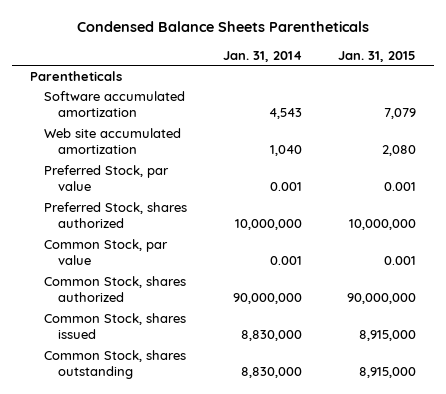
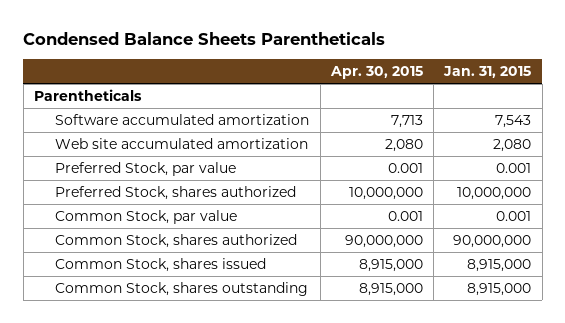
[223,50,303,62] Jan. 31, 2014 -> none
none -> [329,66,423,80] Apr. 30, 2015
[383,107,416,119] 7,079 -> [495,114,532,128] 7,543

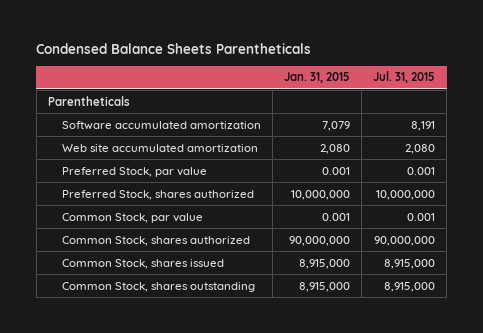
[329,66,423,80] Apr. 30, 2015 -> none
none -> [373,71,436,84] Jul. 31, 2015
[495,114,532,128] 7,543 -> [321,120,350,131] 7,079

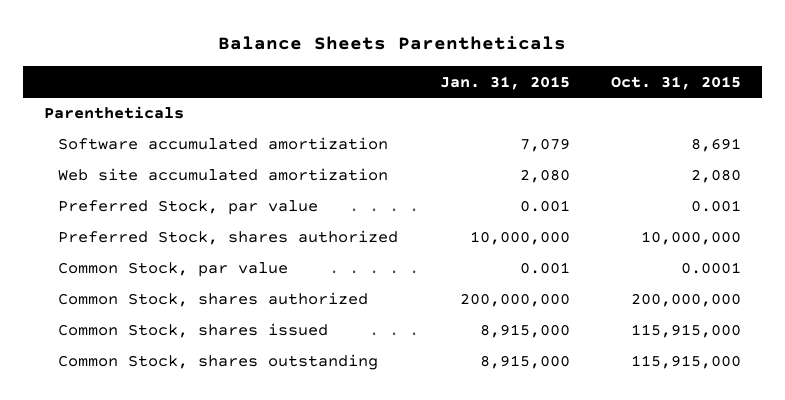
[36,43,312,55] Condensed Balance Sheets Parentheticals -> [218,36,567,51] Balance Sheets Parentheticals
[373,71,436,84] Jul. 31, 2015 -> none
none -> [611,75,742,90] Oct. 31, 2015
[288,235,350,246] 90,000,000 -> [459,293,570,308] 200,000,000

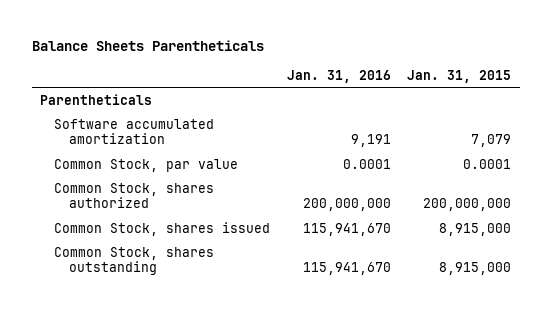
[611,75,742,90] Oct. 31, 2015 -> none
none -> [286,69,391,83] Jan. 31, 2016
[58,168,389,182] Web site accumulated amortization -> none
[58,200,319,216] Preferred Stock, par value -> none
[58,230,399,246] Preferred Stock, shares authorized -> none
[519,262,570,275] 0.001 -> [463,158,512,169] 0.0001

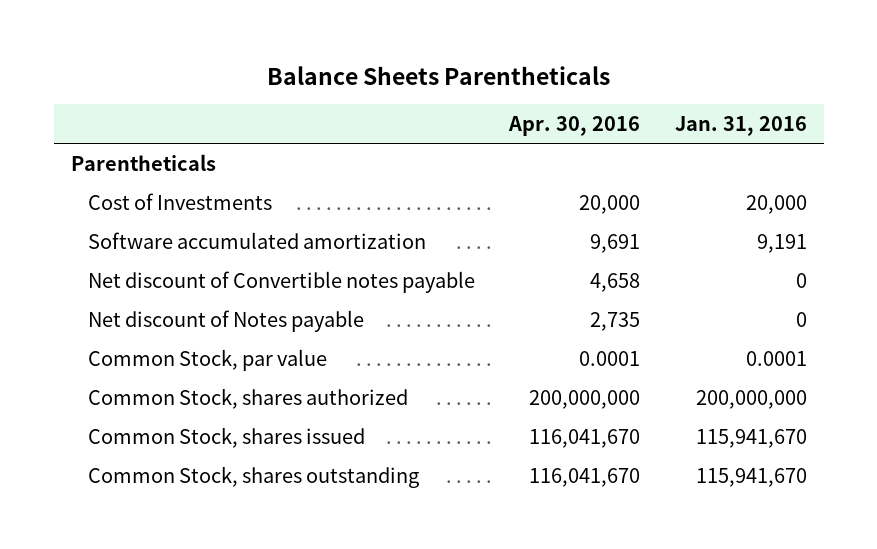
[407,69,512,83] Jan. 31, 2015 -> none
none -> [508,115,641,136] Apr. 30, 2016
none -> [87,192,272,210] Cost of Investments
none -> [87,270,475,293] Net discount of Convertible notes payable
none -> [87,309,364,332] Net discount of Notes payable

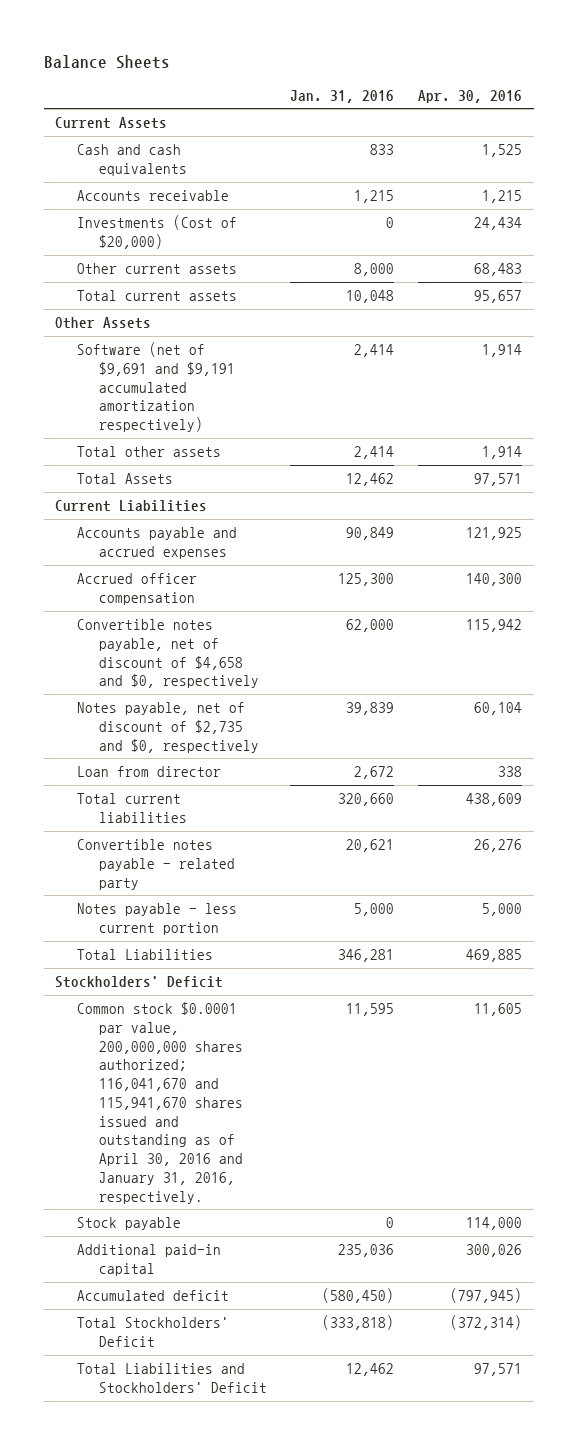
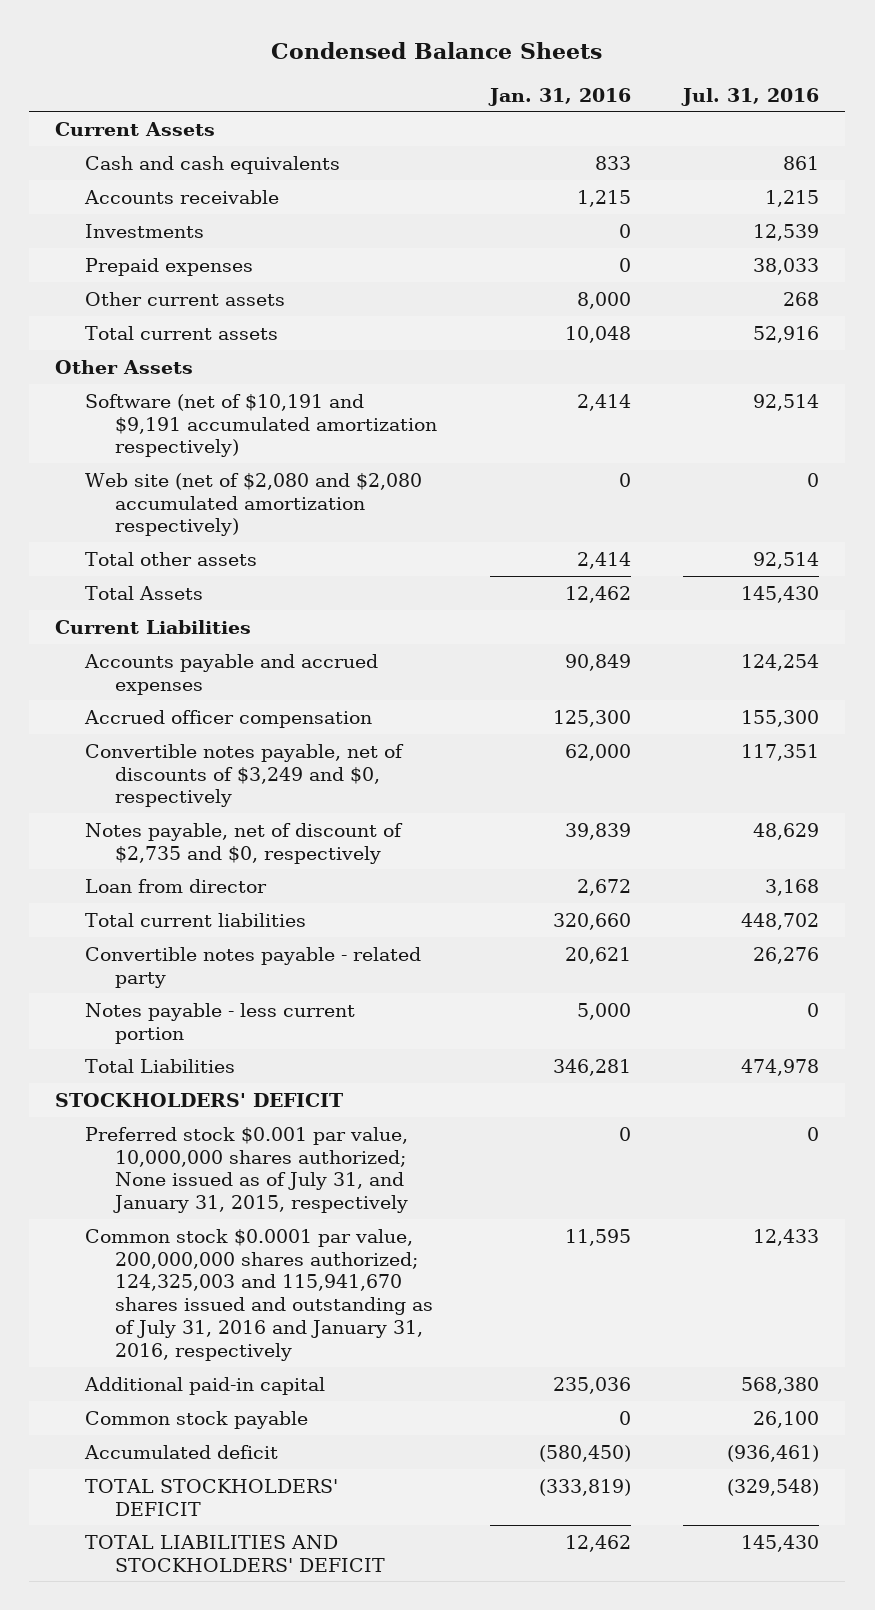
[43,54,170,69] Balance Sheets -> [271,41,603,59] Condensed Balance Sheets
[417,89,522,103] Apr. 30, 2016 -> none
none -> [681,87,820,106] Jul. 31, 2016
[77,215,238,249] Investments (Cost of $20,000) -> [85,223,205,238] Investments
none -> [85,257,254,276] Prepaid expenses
[77,342,235,433] Software (net of $9,691 and $9,191 accumulated amortization respectively) -> [85,393,437,458] Software (net of $10,191 and $9,191 accumulated amortization respectively)
none -> [85,472,423,537] Web site (net of $2,080 and $2,080 accumulated amortization respectively)
[77,619,259,689] Convertible notes payable, net of discount of $4,658 and $0, respectively -> [85,743,405,808] Convertible notes payable, net of discounts of $3,249 and $0, respectively
[77,1217,182,1231] Stock payable -> none
[55,976,224,989] Stockholders' Deficit -> [55,1092,344,1107] STOCKHOLDERS' DEFICIT
none -> [85,1126,409,1214] Preferred stock $0.001 par value, 10,000,000 shares authorized; None issued as of July 31, and January 31, 2015, respectively
[77,1002,243,1204] Common stock $0.0001 par value, 200,000,000 shares authorized; 116,041,670 and 115,941,670 shares issued and outstanding as of April 30, 2016 and January 31, 2016, respectively. -> [85,1228,433,1361] Common stock $0.0001 par value, 200,000,000 shares authorized; 124,325,003 and 115,941,670 shares issued and outstanding as of July 31, 2016 and January 31, 2016, respectively
none -> [85,1410,309,1429] Common stock payable
[77,1317,230,1347] Total Stockholders' Deficit -> [85,1478,339,1516] TOTAL STOCKHOLDERS' DEFICIT
[322,1315,395,1331] (333,818) -> [538,1478,631,1496] (333,819)
[77,1363,267,1393] Total Liabilities and Stockholders' Deficit -> [85,1534,385,1572] TOTAL LIABILITIES AND STOCKHOLDERS' DEFICIT

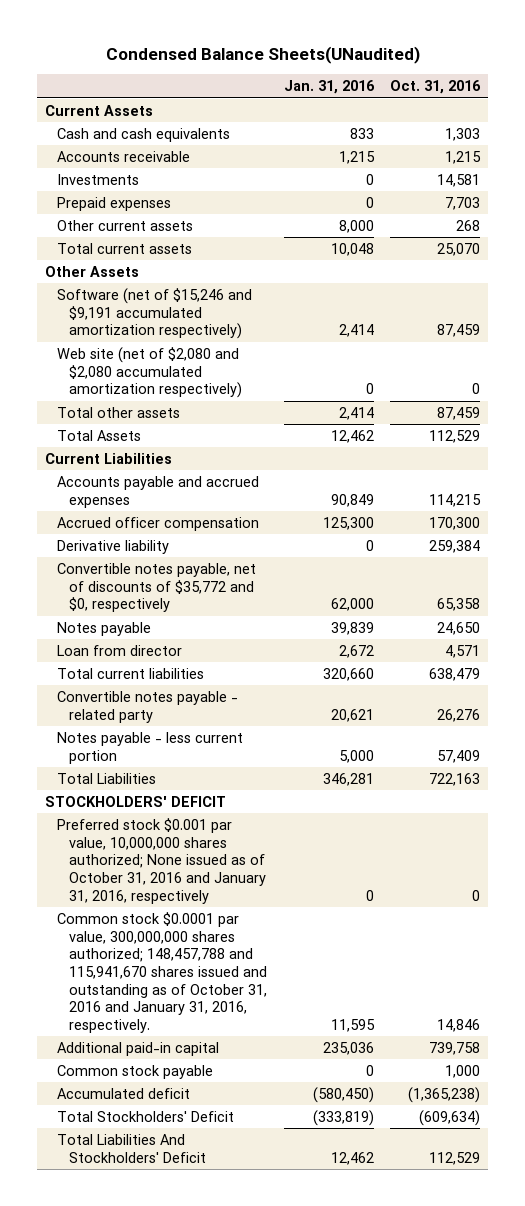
[271,41,603,59] Condensed Balance Sheets -> [105,45,420,64] Condensed Balance Sheets(UNaudited)
[681,87,820,106] Jul. 31, 2016 -> none
none -> [390,80,482,95] Oct. 31, 2016
[85,393,437,458] Software (net of $10,191 and $9,191 accumulated amortization respectively) -> [56,287,252,340] Software (net of $15,246 and $9,191 accumulated amortization respectively)
none -> [56,539,169,554] Derivative liability
[85,743,405,808] Convertible notes payable, net of discounts of $3,249 and $0, respectively -> [56,562,256,613] Convertible notes payable, net of discounts of $35,772 and $0, respectively
[85,822,404,864] Notes payable, net of discount of $2,735 and $0, respectively -> [56,621,151,636] Notes payable
[85,1126,409,1214] Preferred stock $0.001 par value, 10,000,000 shares authorized; None issued as of July 31, and January 31, 2015, respectively -> [56,817,267,904] Preferred stock $0.001 par value, 10,000,000 shares authorized; None issued as of October 31, 2016 and January 31, 2016, respectively
[85,1228,433,1361] Common stock $0.0001 par value, 200,000,000 shares authorized; 124,325,003 and 115,941,670 shares issued and outstanding as of July 31, 2016 and January 31, 2016, respectively -> [56,911,268,1033] Common stock $0.0001 par value, 300,000,000 shares authorized; 148,457,788 and 115,941,670 shares issued and outstanding as of October 31, 2016 and January 31, 2016, respectively.
[85,1478,339,1516] TOTAL STOCKHOLDERS' DEFICIT -> [56,1110,234,1122] Total Stockholders' Deficit
[85,1534,385,1572] TOTAL LIABILITIES AND STOCKHOLDERS' DEFICIT -> [56,1133,207,1163] Total Liabilities And Stockholders' Deficit

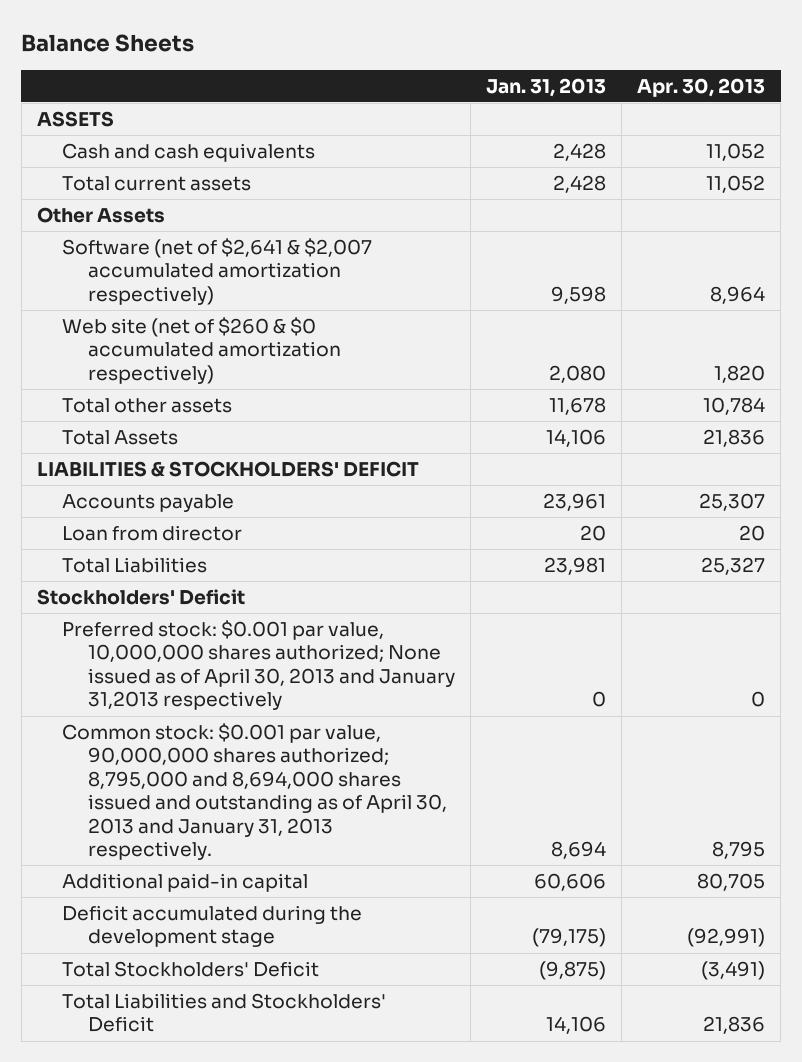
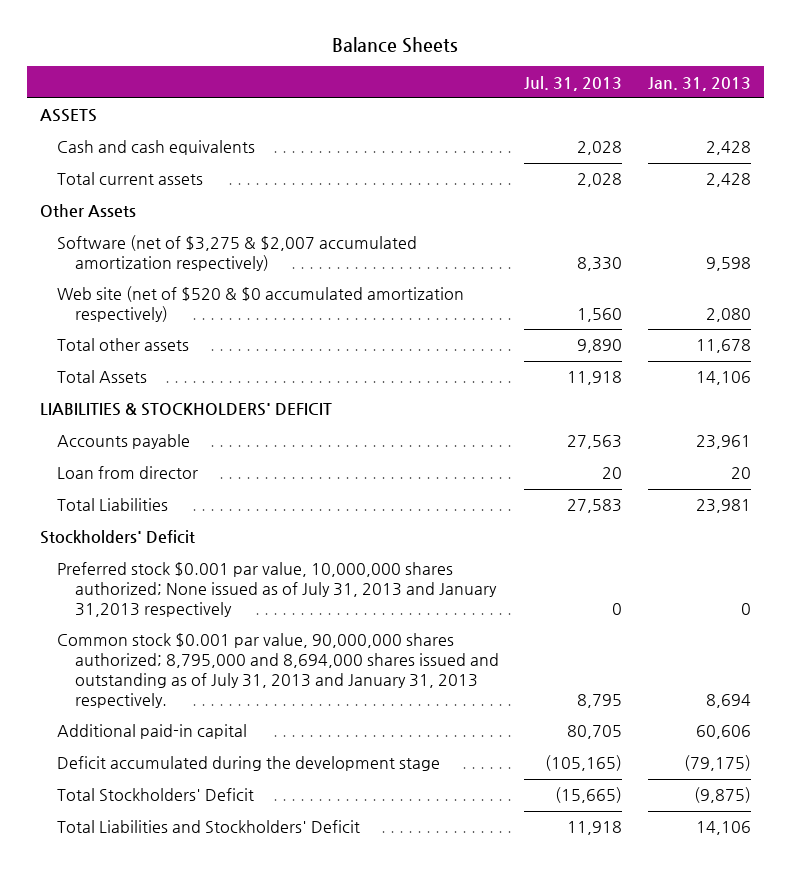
[637,77,766,97] Apr. 30, 2013 -> none
none -> [524,75,623,91] Jul. 31, 2013
[62,238,373,305] Software (net of $2,641 & $2,007 accumulated amortization respectively) -> [57,235,418,272] Software (net of $3,275 & $2,007 accumulated amortization respectively)
[62,317,342,384] Web site (net of $260 & $0 accumulated amortization respectively) -> [57,286,465,323] Web site (net of $520 & $0 accumulated amortization respectively)
[62,620,456,711] Preferred stock: $0.001 par value, 10,000,000 shares authorized; None issued as of April 30, 2013 and January 31,2013 respectively -> [57,562,497,618] Preferred stock $0.001 par value, 10,000,000 shares authorized; None issued as of July 31, 2013 and January 31,2013 respectively
[62,723,448,861] Common stock: $0.001 par value, 90,000,000 shares authorized; 8,795,000 and 8,694,000 shares issued and outstanding as of April 30, 2013 and January 31, 2013 respectively. -> [57,633,499,709] Common stock $0.001 par value, 90,000,000 shares authorized; 8,795,000 and 8,694,000 shares issued and outstanding as of July 31, 2013 and January 31, 2013 respectively.

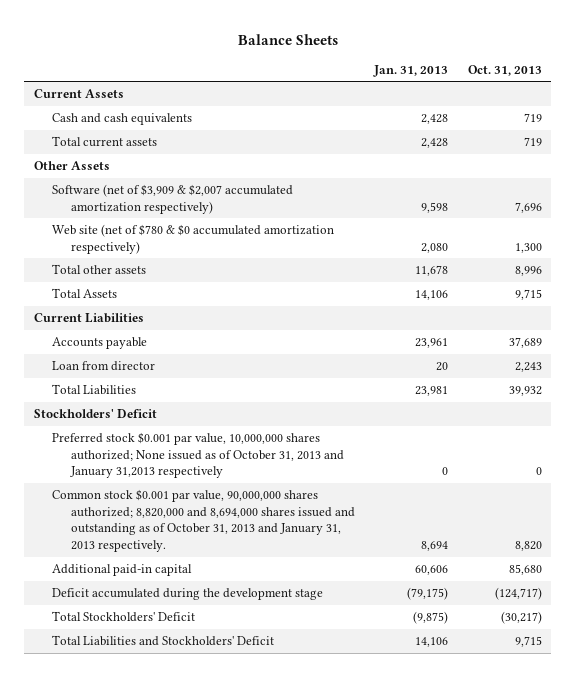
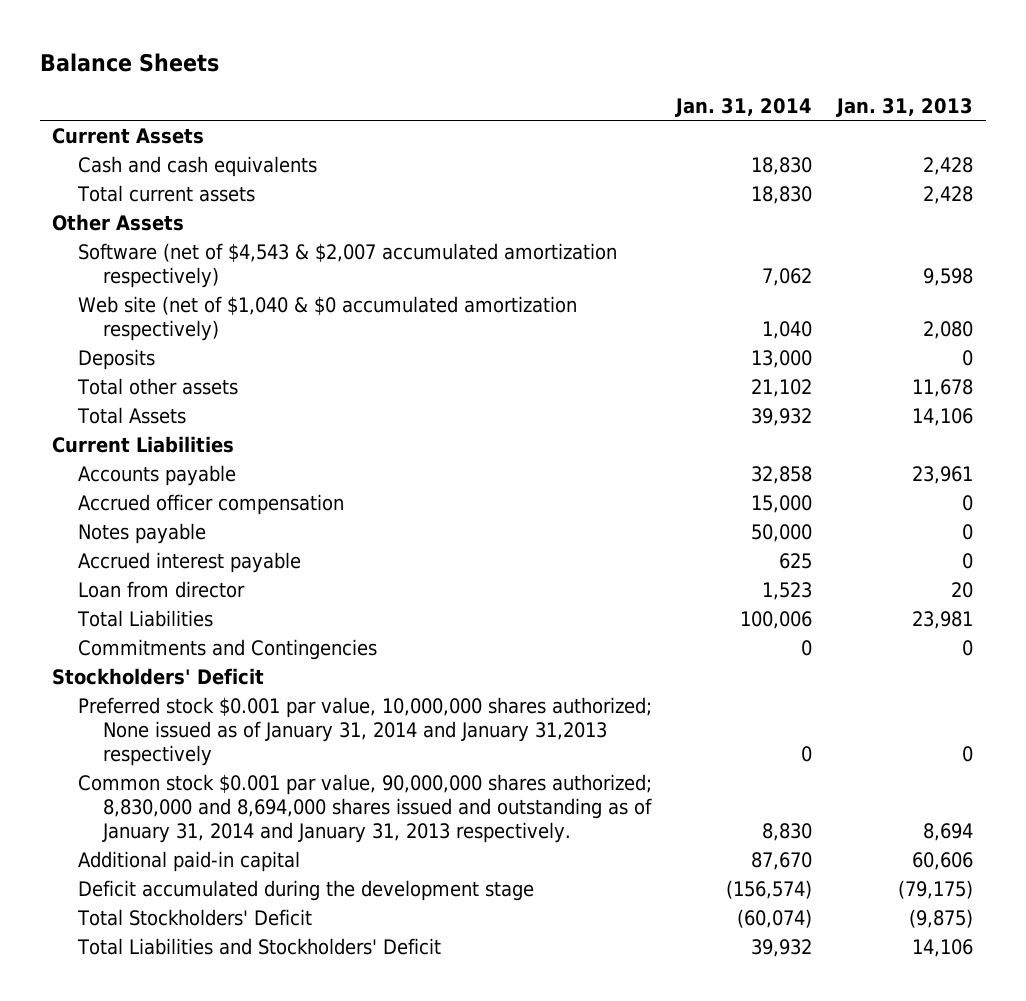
[467,64,542,76] Oct. 31, 2013 -> none
none -> [675,98,813,118] Jan. 31, 2014
[52,184,294,214] Software (net of $3,909 & $2,007 accumulated amortization respectively) -> [77,242,617,288] Software (net of $4,543 & $2,007 accumulated amortization respectively)
[52,224,335,254] Web site (net of $780 & $0 accumulated amortization respectively) -> [77,295,577,341] Web site (net of $1,040 & $0 accumulated amortization respectively)
none -> [77,348,155,370] Deposits
none -> [77,493,344,515] Accrued officer compensation
none -> [77,522,206,544] Notes payable
none -> [77,551,301,573] Accrued interest payable
none -> [77,638,377,660] Commitments and Contingencies
[52,432,344,479] Preferred stock $0.001 par value, 10,000,000 shares authorized; None issued as of October 31, 2013 and January 31,2013 respectively -> [77,696,652,766] Preferred stock $0.001 par value, 10,000,000 shares authorized; None issued as of January 31, 2014 and January 31,2013 respectively
[52,489,355,553] Common stock $0.001 par value, 90,000,000 shares authorized; 8,820,000 and 8,694,000 shares issued and outstanding as of October 31, 2013 and January 31, 2013 respectively. -> [77,773,652,843] Common stock $0.001 par value, 90,000,000 shares authorized; 8,830,000 and 8,694,000 shares issued and outstanding as of January 31, 2014 and January 31, 2013 respectively.

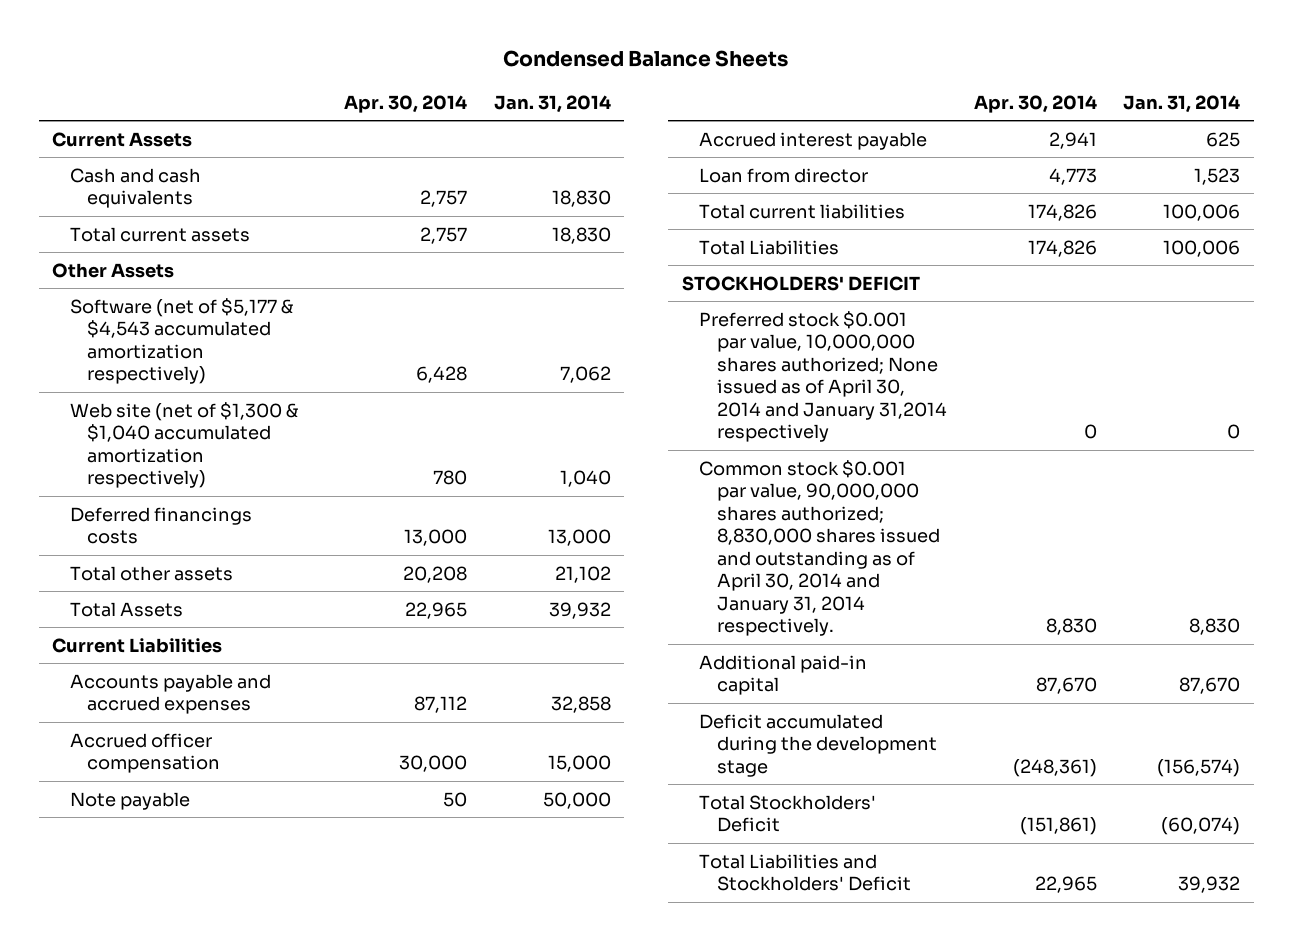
[39,53,219,73] Balance Sheets -> [503,50,789,68] Condensed Balance Sheets
[836,98,974,118] Jan. 31, 2013 -> none
none -> [343,94,467,113] Apr. 30, 2014
[77,348,155,370] Deposits -> none
[77,242,617,288] Software (net of $4,543 & $2,007 accumulated amortization respectively) -> [69,297,293,385] Software (net of $5,177 & $4,543 accumulated amortization respectively)
[77,295,577,341] Web site (net of $1,040 & $0 accumulated amortization respectively) -> [69,401,298,489] Web site (net of $1,300 & $1,040 accumulated amortization respectively)
none -> [69,506,252,545] Deferred financings costs
[77,464,236,486] Accounts payable -> [69,673,271,715] Accounts payable and accrued expenses
[77,522,206,544] Notes payable -> [69,791,190,810] Note payable
none -> [699,203,906,219] Total current liabilities
[77,638,377,660] Commitments and Contingencies -> none
[52,667,265,685] Stockholders' Deficit -> [681,275,920,291] STOCKHOLDERS' DEFICIT
[77,696,652,766] Preferred stock $0.001 par value, 10,000,000 shares authorized; None issued as of January 31, 2014 and January 31,2013 respectively -> [699,310,948,443] Preferred stock $0.001 par value, 10,000,000 shares authorized; None issued as of April 30, 2014 and January 31,2014 respectively
[77,773,652,843] Common stock $0.001 par value, 90,000,000 shares authorized; 8,830,000 and 8,694,000 shares issued and outstanding as of January 31, 2014 and January 31, 2013 respectively. -> [699,459,941,637] Common stock $0.001 par value, 90,000,000 shares authorized; 8,830,000 shares issued and outstanding as of April 30, 2014 and January 31, 2014 respectively.

